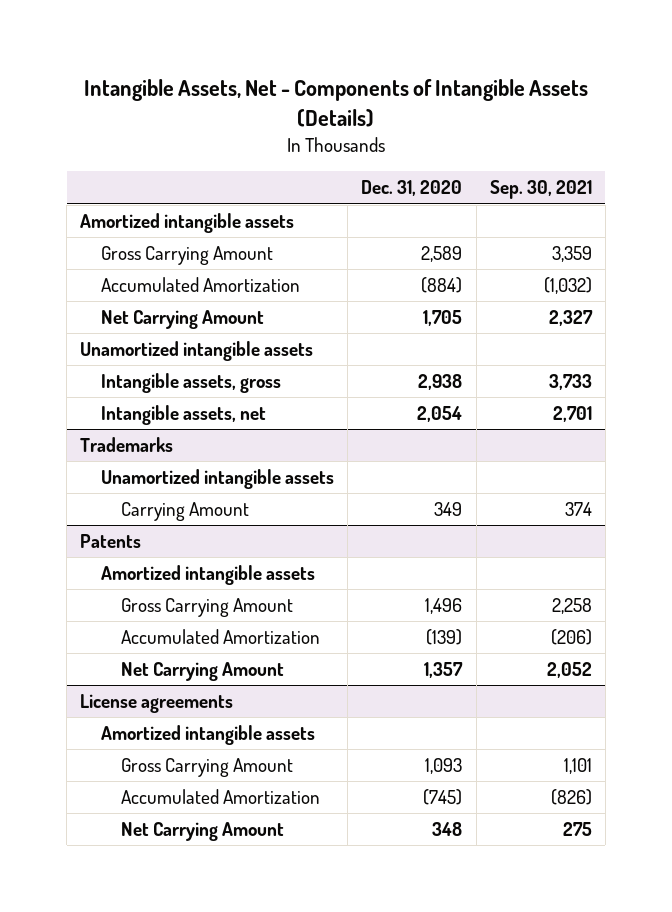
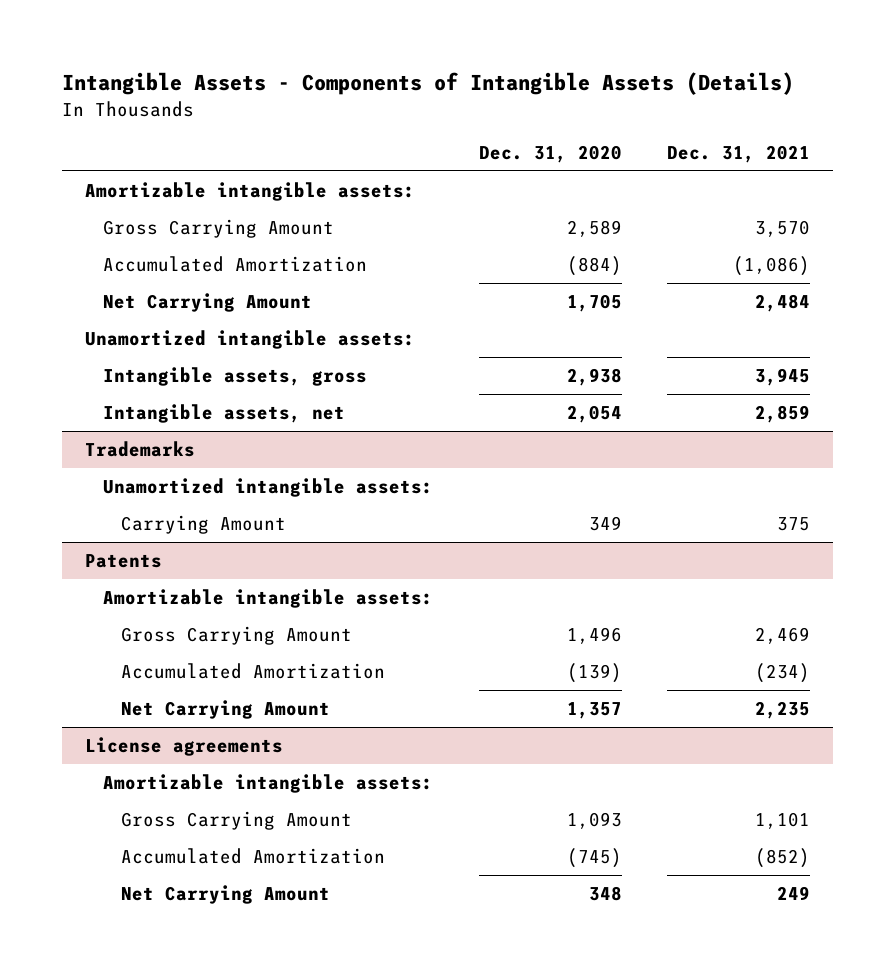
[84,79,589,128] Intangible Assets, Net - Components of Intangible Assets (Details) -> [61,72,794,96] Intangible Assets - Components of Intangible Assets (Details)
[489,180,592,200] Sep. 30, 2021 -> none
none -> [667,145,811,164] Dec. 31, 2021
[80,213,295,234] Amortized intangible assets -> [84,181,415,201] Amortizable intangible assets:
[80,341,314,362] Unamortized intangible assets -> [84,329,415,349] Unamortized intangible assets:
[100,469,334,490] Unamortized intangible assets -> [102,477,433,497] Unamortized intangible assets:
[100,565,315,586] Amortized intangible assets -> [102,588,433,608] Amortizable intangible assets:
[100,725,315,746] Amortized intangible assets -> [102,773,433,793] Amortizable intangible assets:

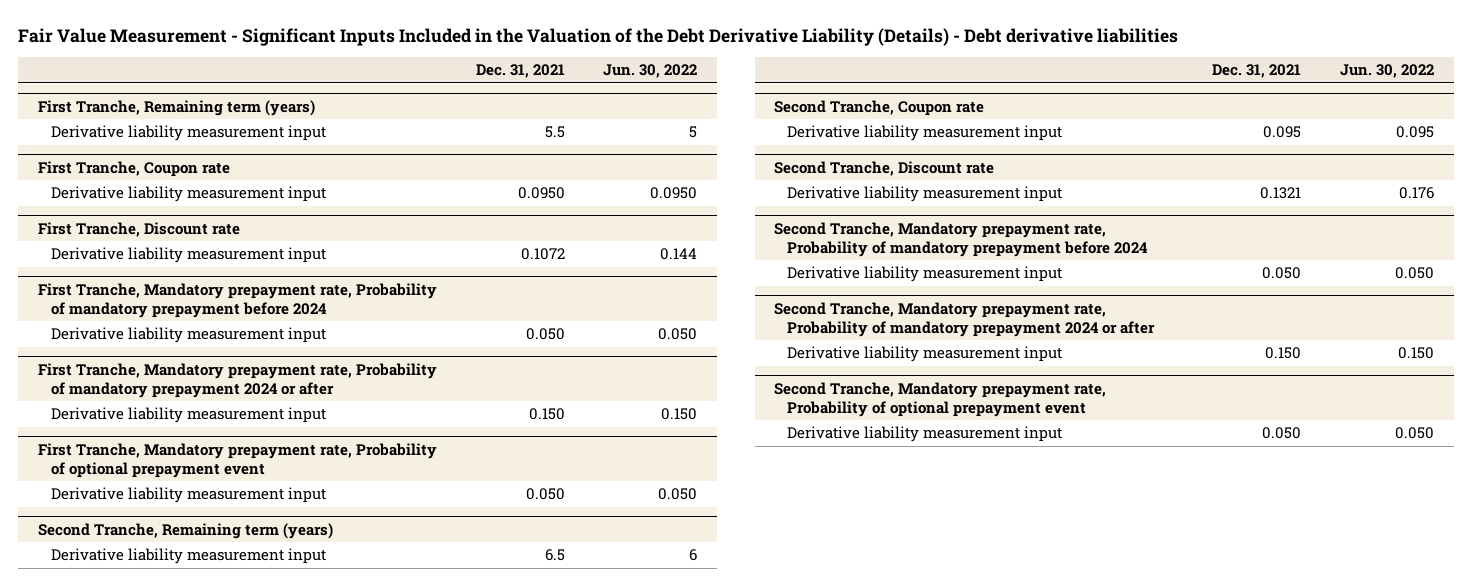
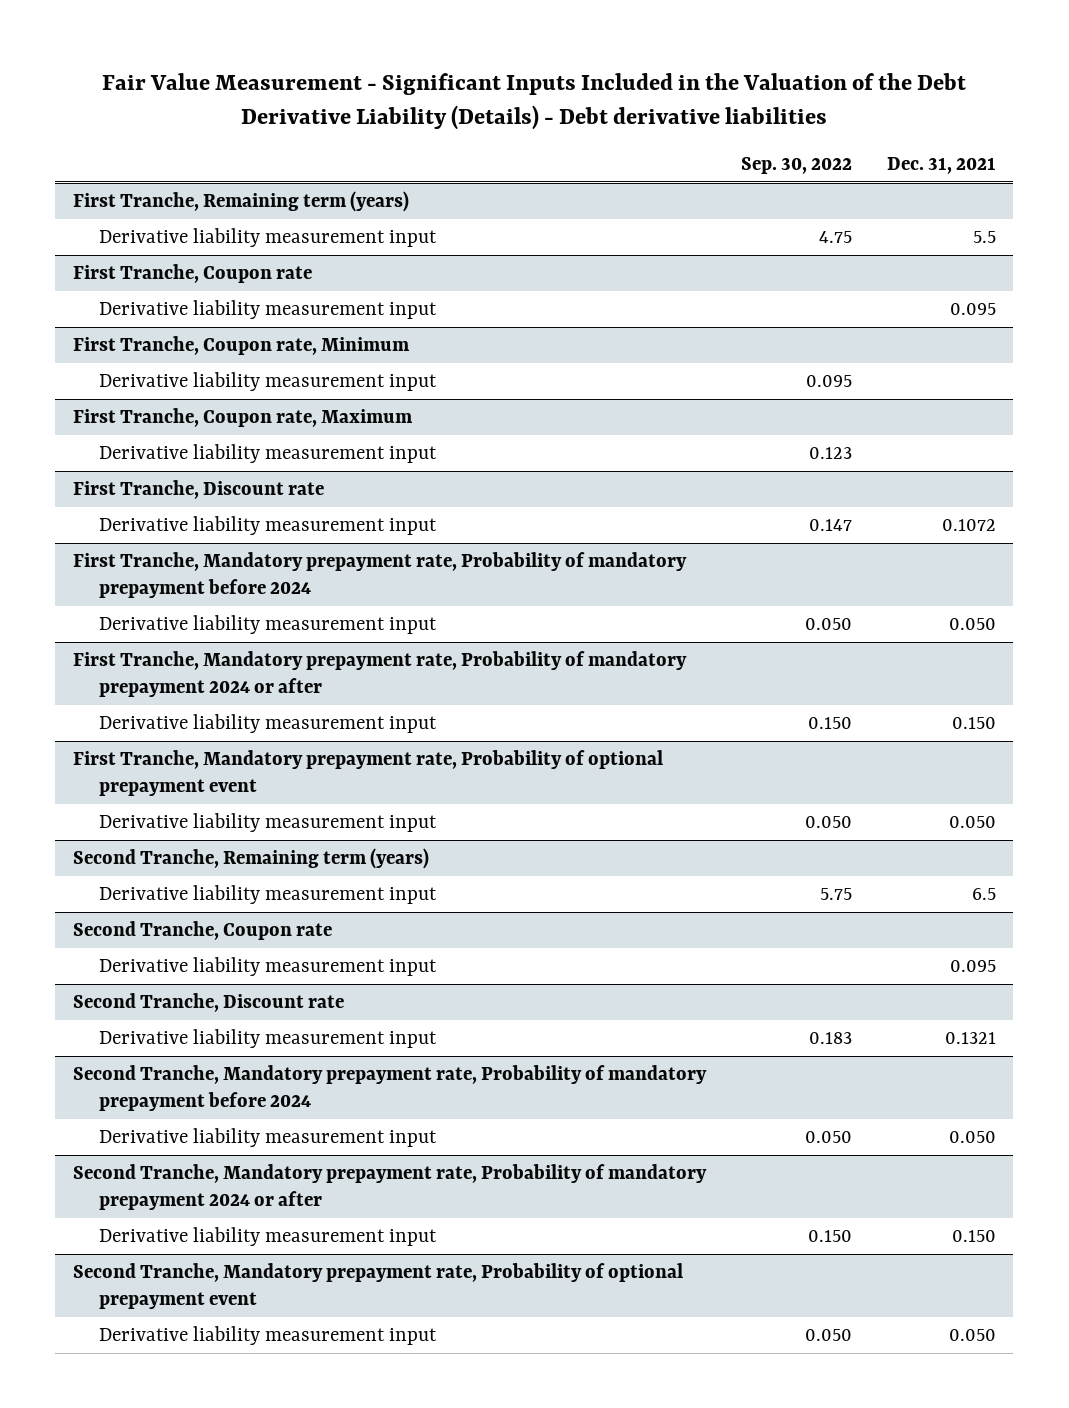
[603,64,698,79] Jun. 30, 2022 -> none
none -> [740,157,852,175] Sep. 30, 2022
[517,187,565,200] 0.0950 -> [949,303,996,316] 0.095
none -> [72,336,410,356] First Tranche, Coupon rate, Minimum
none -> [98,372,437,392] Derivative liability measurement input
none -> [72,408,413,428] First Tranche, Coupon rate, Maximum
none -> [98,444,437,464] Derivative liability measurement input

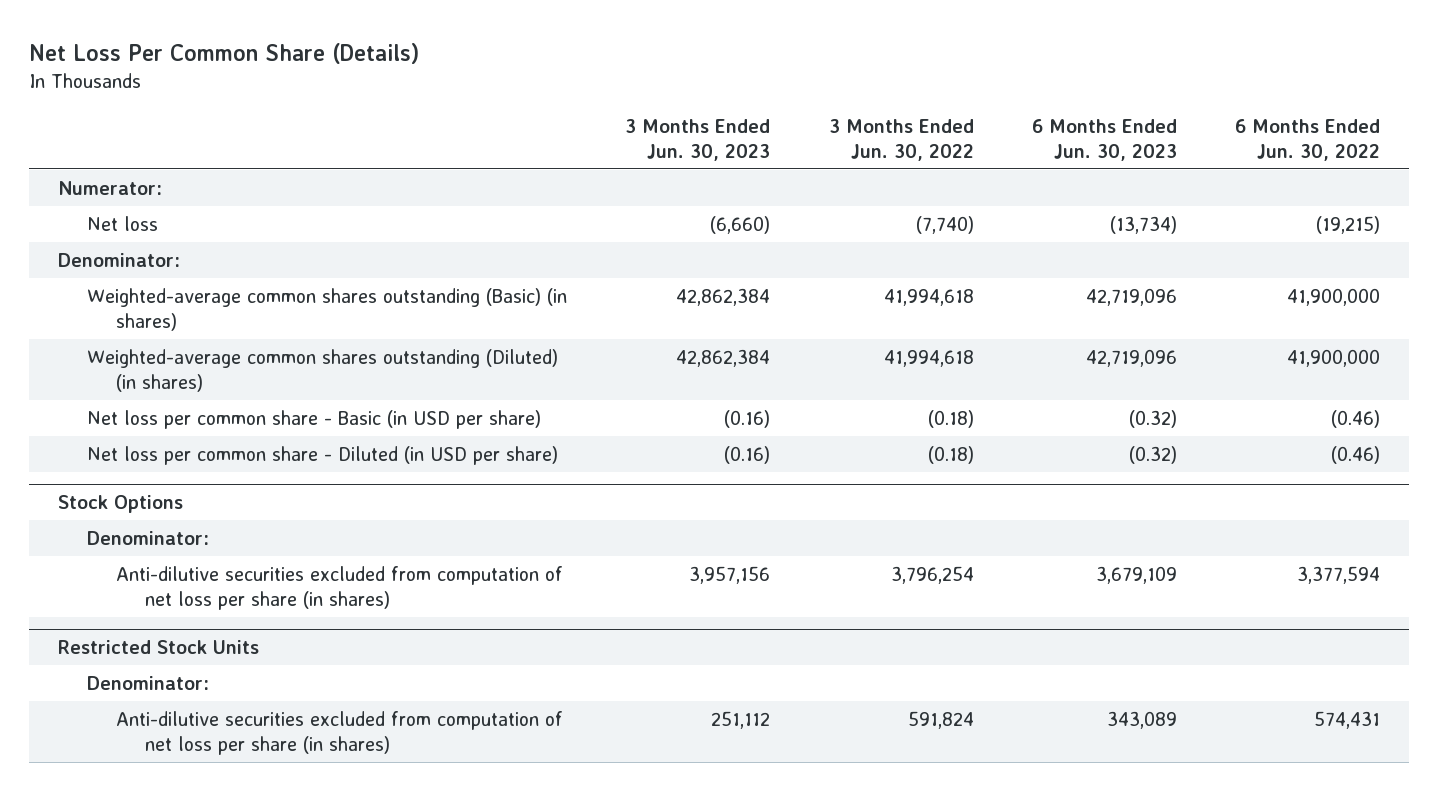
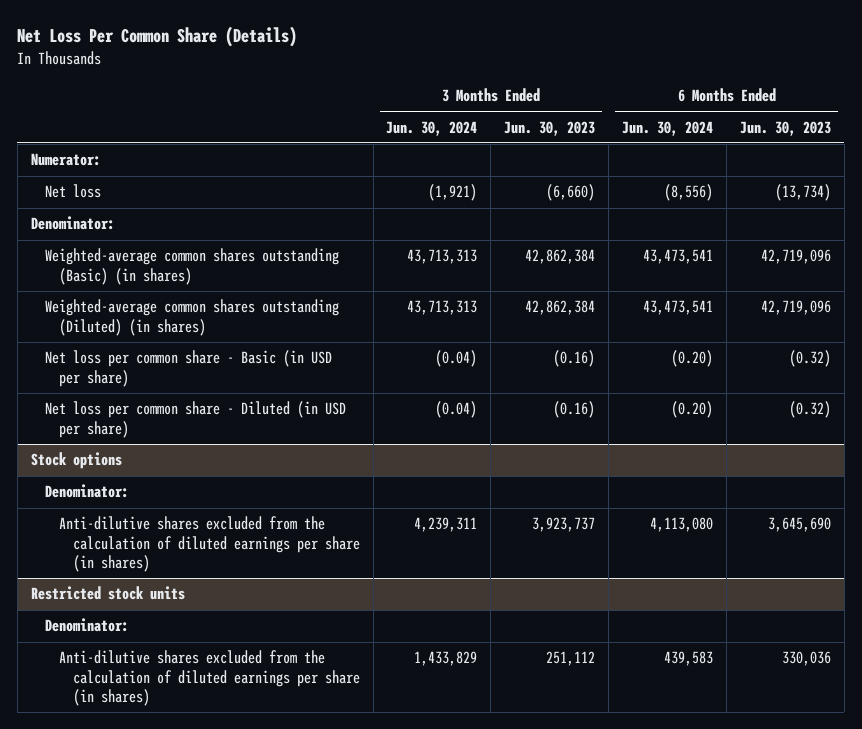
[828,118,974,161] 3 Months Ended Jun. 30, 2022 -> none
[1234,118,1380,161] 6 Months Ended Jun. 30, 2022 -> none
none -> [386,120,478,136] Jun. 30, 2024
none -> [622,120,714,136] Jun. 30, 2024
[58,495,184,514] Stock Options -> [30,452,122,470] Stock options
[116,565,564,610] Anti-dilutive securities excluded from computation of net loss per share (in shares) -> [58,516,360,572] Anti-dilutive shares excluded from the calculation of diluted earnings per share (in shares)
[689,565,771,584] 3,957,156 -> [532,517,596,533] 3,923,737
[1095,565,1177,584] 3,679,109 -> [767,517,831,533] 3,645,690
[58,640,260,655] Restricted Stock Units -> [30,586,185,601] Restricted stock units
[116,710,564,755] Anti-dilutive securities excluded from computation of net loss per share (in shares) -> [58,650,360,706] Anti-dilutive shares excluded from the calculation of diluted earnings per share (in shares)
[1106,710,1177,729] 343,089 -> [781,651,831,667] 330,036

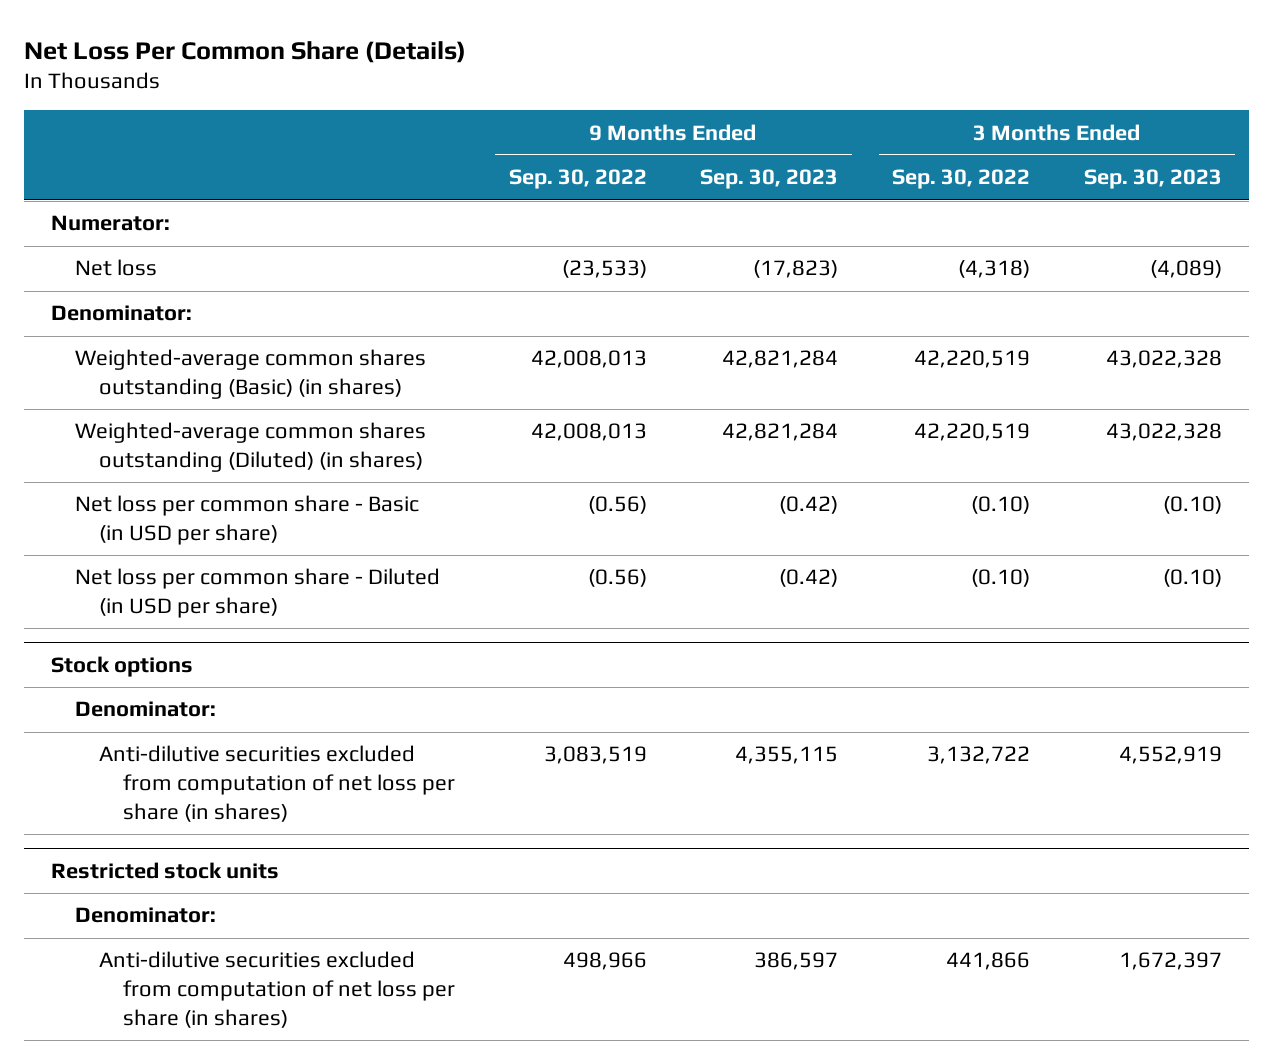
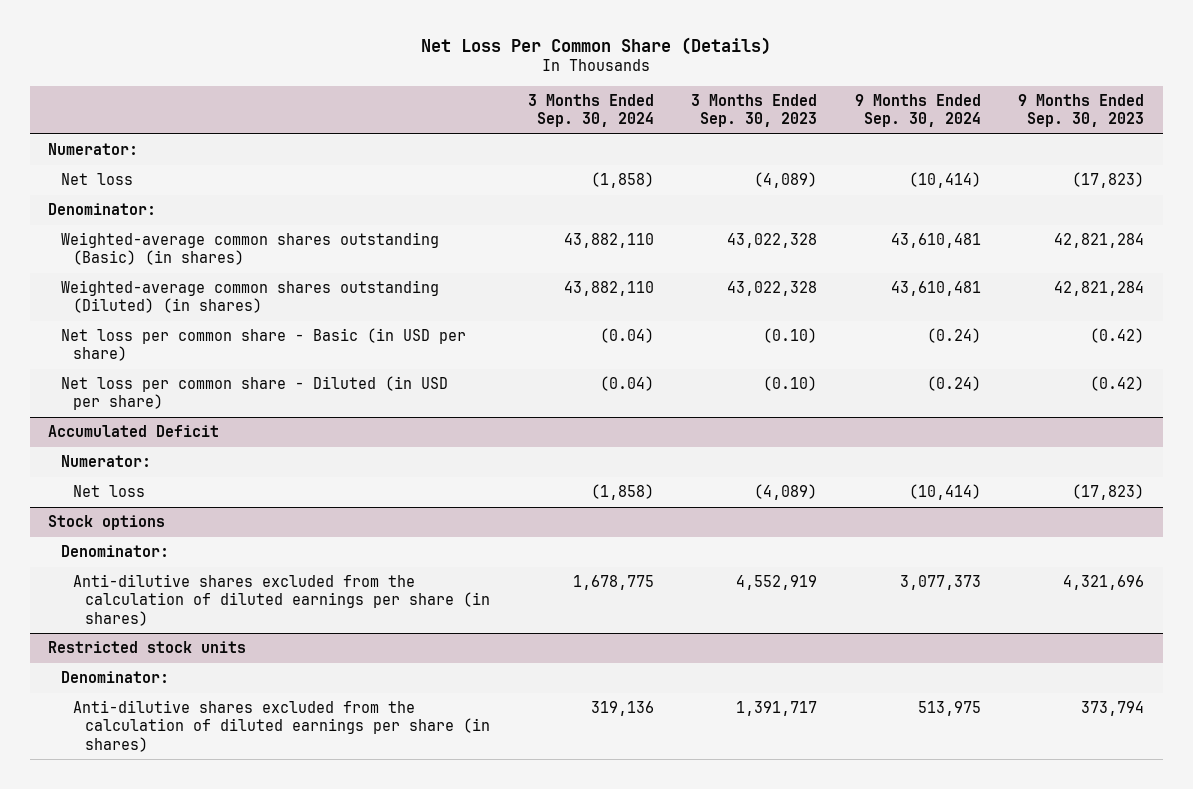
[508,169,647,190] Sep. 30, 2022 -> none
[892,169,1031,190] Sep. 30, 2022 -> none
none -> [527,93,654,128] 3 Months Ended Sep. 30, 2024
none -> [854,93,981,128] 9 Months Ended Sep. 30, 2024
none -> [48,425,220,438] Accumulated Deficit
none -> [60,455,151,468] Numerator:
none -> [72,485,145,498] Net loss
[99,745,455,822] Anti-dilutive securities excluded from computation of net loss per share (in shares) -> [72,574,491,626] Anti-dilutive shares excluded from the calculation of diluted earnings per share (in shares)
[735,746,839,765] 4,355,115 -> [1063,575,1145,591] 4,321,696
[99,951,455,1028] Anti-dilutive securities excluded from computation of net loss per share (in shares) -> [72,700,491,752] Anti-dilutive shares excluded from the calculation of diluted earnings per share (in shares)
[754,952,839,971] 386,597 -> [1081,701,1145,717] 373,794
[1118,952,1222,971] 1,672,397 -> [736,701,818,717] 1,391,717

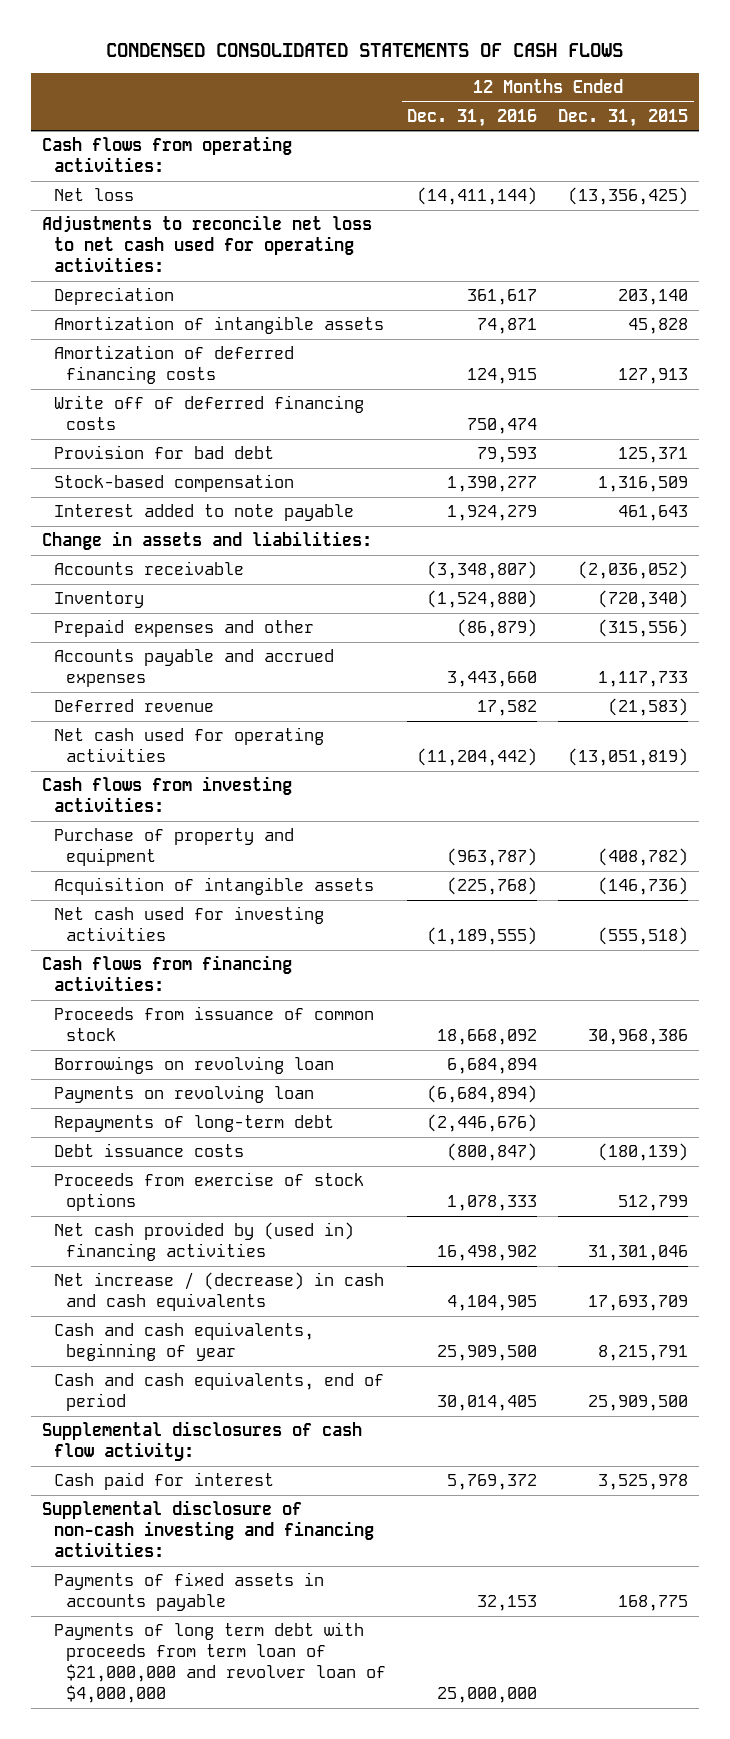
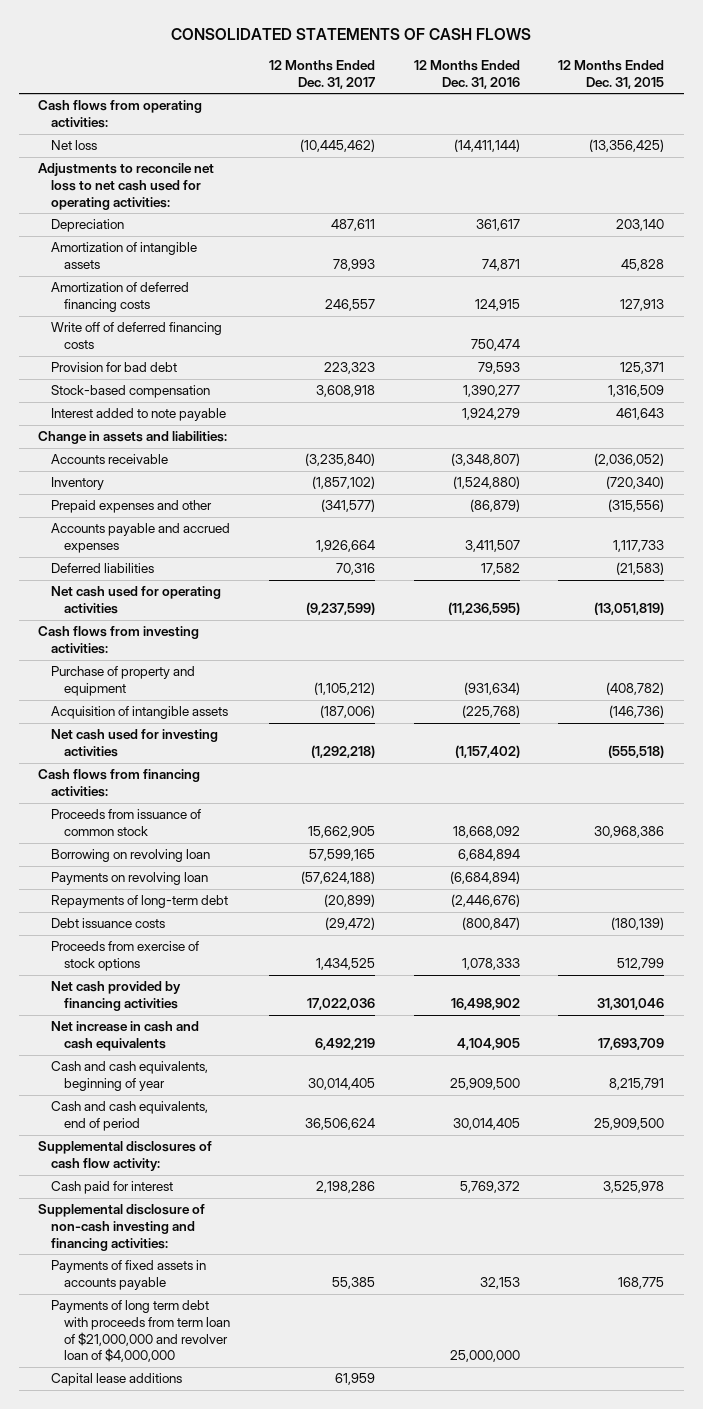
[106,42,624,57] CONDENSED CONSOLIDATED STATEMENTS OF CASH FLOWS -> [171,28,532,41] CONSOLIDATED STATEMENTS OF CASH FLOWS
none -> [269,60,376,89] 12 Months Ended Dec. 31, 2017
[447,671,538,688] 3,443,660 -> [464,540,520,553] 3,411,507
[54,699,215,713] Deferred revenue -> [51,563,155,574] Deferred liabilities
[417,748,538,767] (11,204,442) -> [447,602,520,616] (11,236,595)
[447,848,538,867] (963,787) -> [463,682,520,696] (931,634)
[427,927,538,946] (1,189,555) -> [454,745,520,759] (1,157,402)
[54,1056,335,1075] Borrowings on revolving loan -> [51,849,211,863] Borrowing on revolving loan
[54,1222,355,1262] Net cash provided by (used in) financing activities -> [51,981,182,1012] Net cash provided by financing activities
[54,1272,385,1312] Net increase / (decrease) in cash and cash equivalents -> [51,1021,200,1052] Net increase in cash and cash equivalents
none -> [51,1373,183,1387] Capital lease additions

